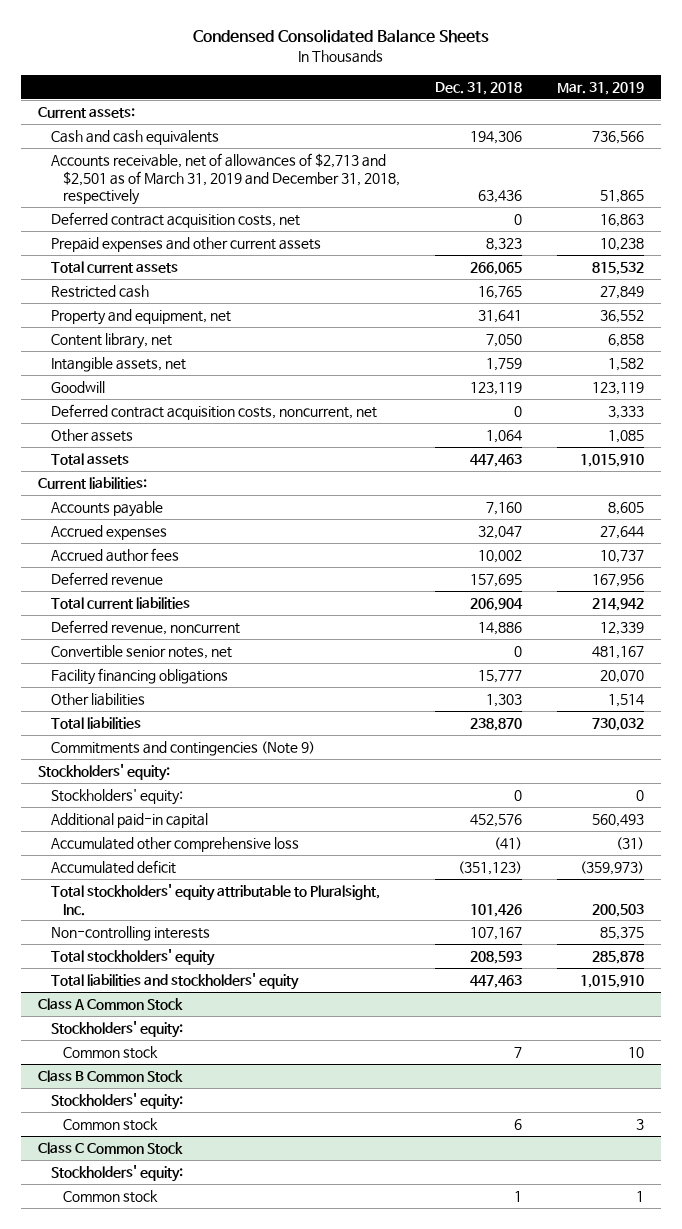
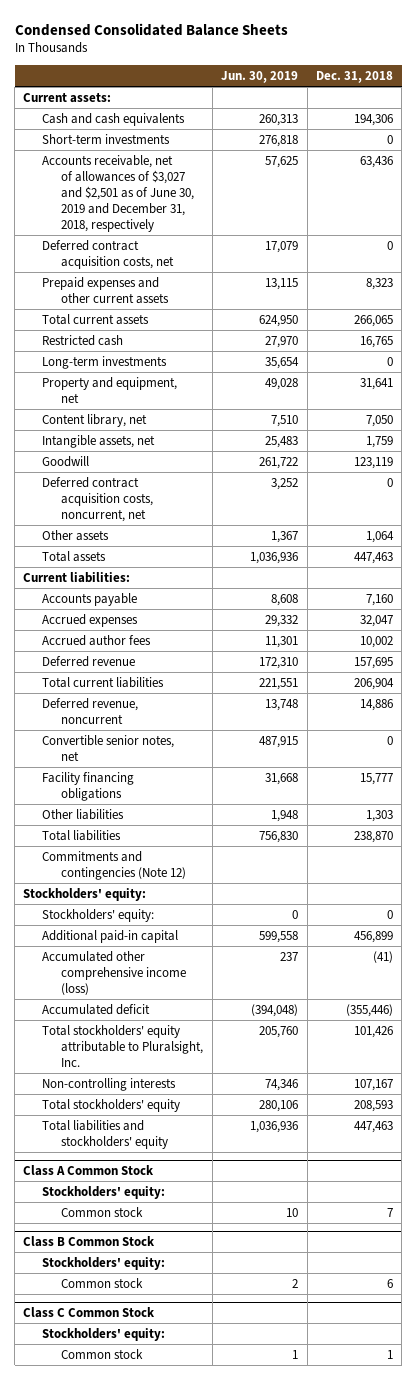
[556,81,644,95] Mar. 31, 2019 -> none
none -> [221,70,299,83] Jun. 30, 2019
none -> [42,133,171,144] Short-term investments
[50,152,401,206] Accounts receivable, net of allowances of $2,713 and $2,501 as of March 31, 2019 and December 31, 2018, respectively -> [42,154,195,233] Accounts receivable, net of allowances of $3,027 and $2,501 as of June 30, 2019 and December 31, 2018, respectively
none -> [42,355,168,369] Long-term investments
[50,740,315,756] Commitments and contingencies (Note 9) -> [42,850,187,880] Commitments and contingencies (Note 12)
[469,813,522,827] 452,576 -> [354,930,394,943] 456,899
[50,836,299,852] Accumulated other comprehensive loss -> [42,950,187,995] Accumulated other comprehensive income (loss)
[457,860,522,875] (351,123) -> [346,1003,394,1017] (355,446)

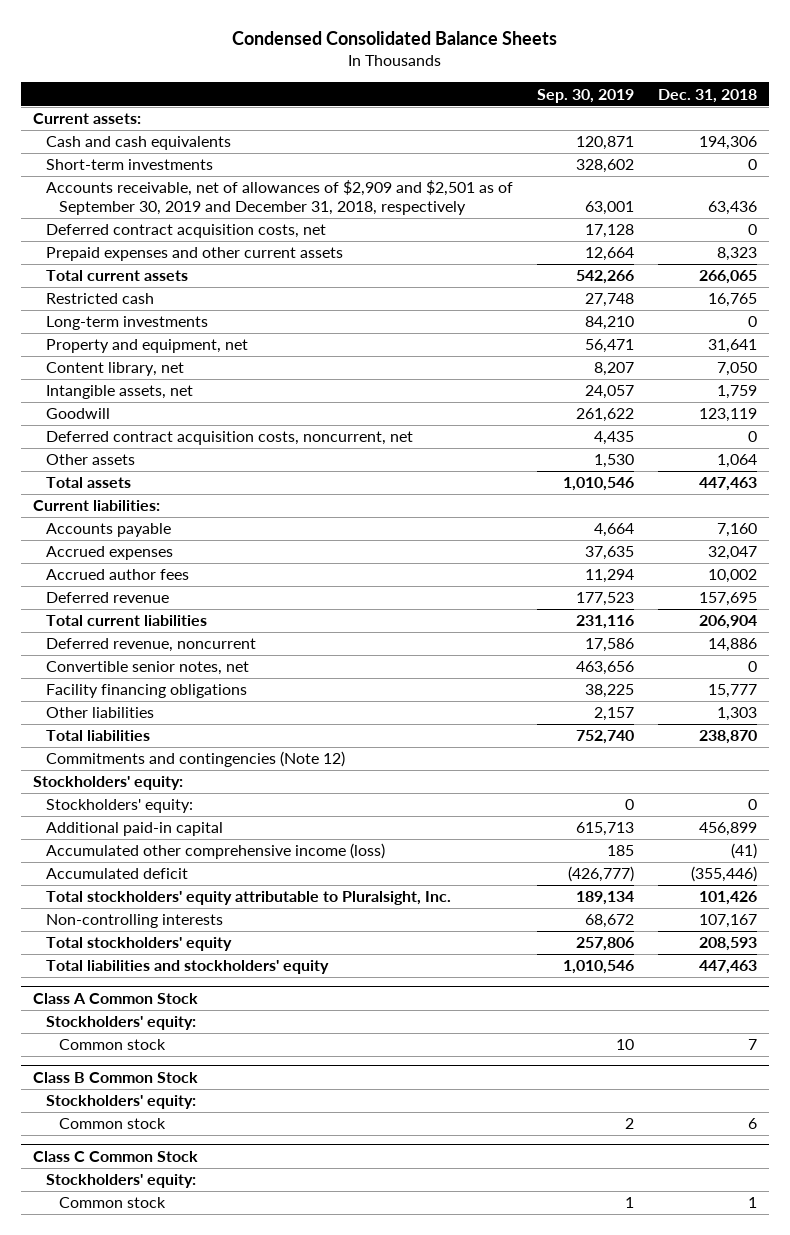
[221,70,299,83] Jun. 30, 2019 -> none
none -> [537,88,635,103] Sep. 30, 2019
[42,154,195,233] Accounts receivable, net of allowances of $3,027 and $2,501 as of June 30, 2019 and December 31, 2018, respectively -> [46,180,514,215] Accounts receivable, net of allowances of $2,909 and $2,501 as of September 30, 2019 and December 31, 2018, respectively

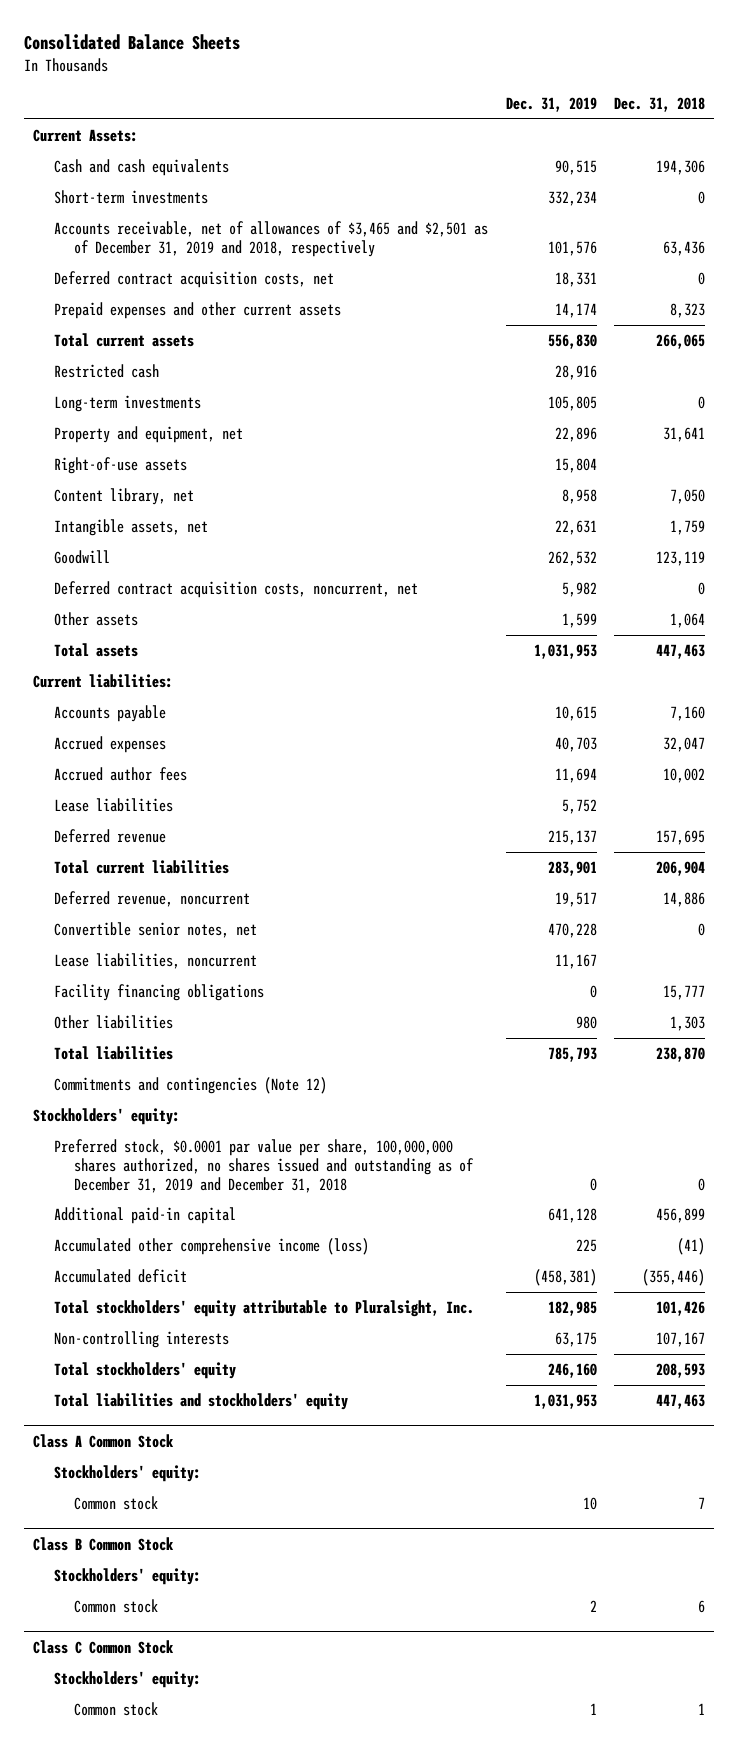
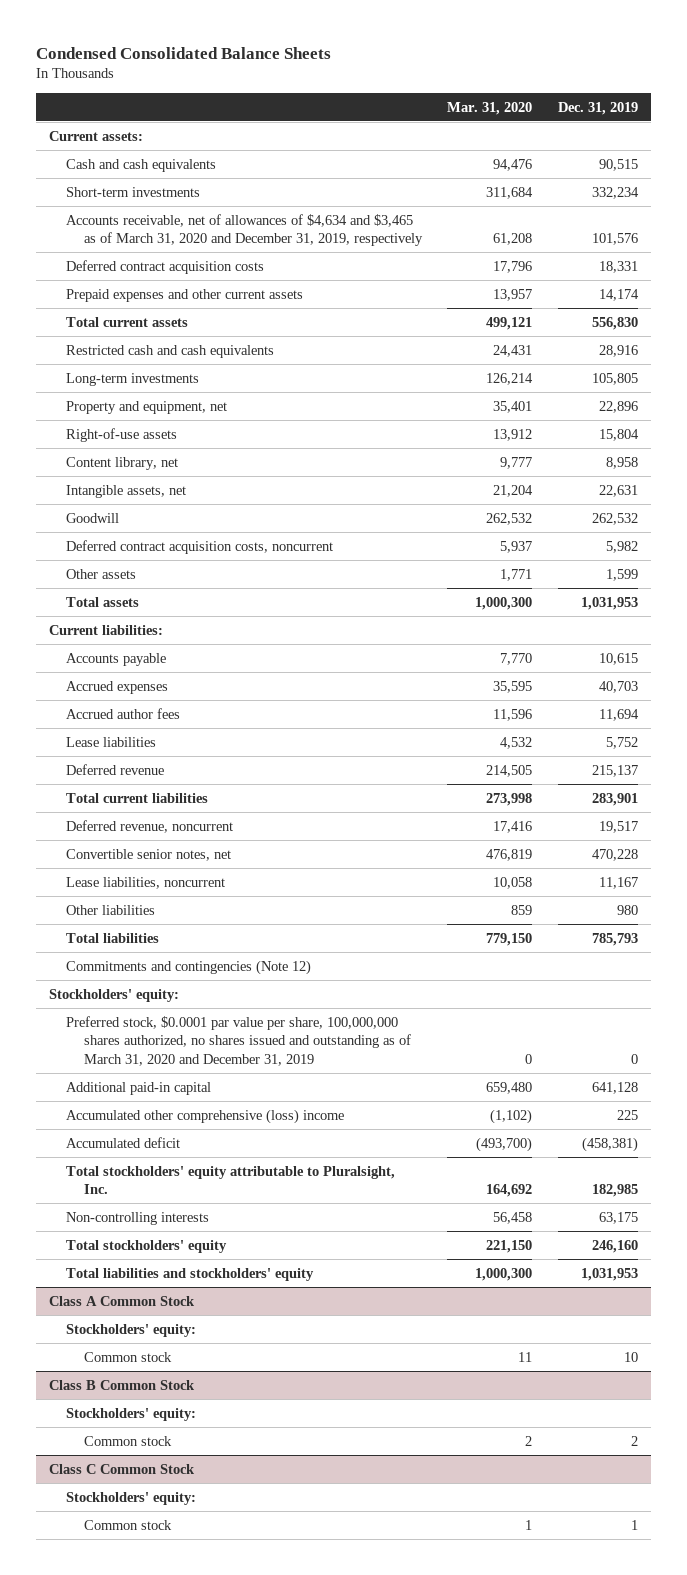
[24,34,241,51] Consolidated Balance Sheets -> [35,46,331,59] Condensed Consolidated Balance Sheets
[614,96,706,112] Dec. 31, 2018 -> none
none -> [447,101,533,115] Mar. 31, 2020
[33,129,139,143] Current Assets: -> [48,130,143,141] Current assets:
[53,221,488,257] Accounts receivable, net of allowances of $3,465 and $2,501 as of December 31, 2019 and 2018, respectively -> [66,213,423,247] Accounts receivable, net of allowances of $4,634 and $3,465 as of March 31, 2020 and December 31, 2019, respectively
[53,271,334,289] Deferred contract acquisition costs, net -> [66,259,265,274] Deferred contract acquisition costs
[53,364,159,379] Restricted cash -> [66,344,275,358] Restricted cash and cash equivalents
[53,581,418,599] Deferred contract acquisition costs, noncurrent, net -> [66,539,334,554] Deferred contract acquisition costs, noncurrent
[53,984,264,1002] Facility financing obligations -> none
[53,1139,475,1193] Preferred stock, $0.0001 par value per share, 100,000,000 shares authorized, no shares issued and outstanding as of December 31, 2019 and December 31, 2018 -> [66,1015,411,1066] Preferred stock, $0.0001 par value per share, 100,000,000 shares authorized, no shares issued and outstanding as of March 31, 2020 and December 31, 2019
[53,1238,369,1256] Accumulated other comprehensive income (loss) -> [66,1108,345,1124] Accumulated other comprehensive (loss) income

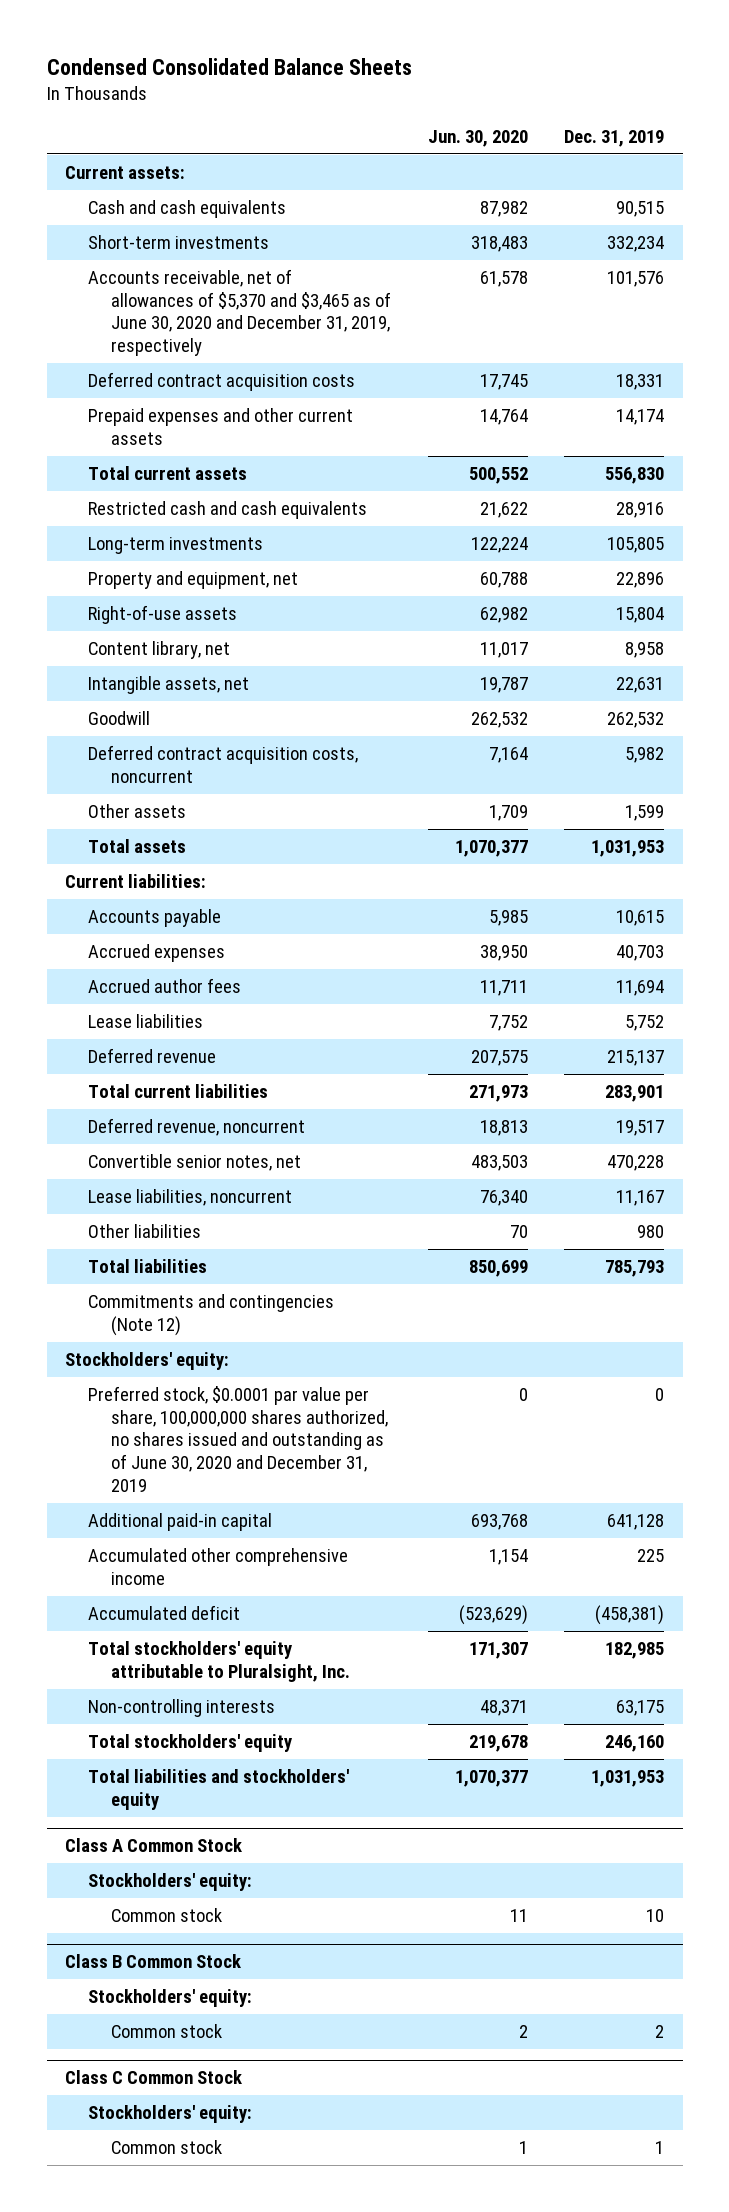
[447,101,533,115] Mar. 31, 2020 -> none
none -> [427,129,528,147] Jun. 30, 2020
[66,213,423,247] Accounts receivable, net of allowances of $4,634 and $3,465 as of March 31, 2020 and December 31, 2019, respectively -> [88,269,392,357] Accounts receivable, net of allowances of $5,370 and $3,465 as of June 30, 2020 and December 31, 2019, respectively
[66,1015,411,1066] Preferred stock, $0.0001 par value per share, 100,000,000 shares authorized, no shares issued and outstanding as of March 31, 2020 and December 31, 2019 -> [88,1386,389,1492] Preferred stock, $0.0001 par value per share, 100,000,000 shares authorized, no shares issued and outstanding as of June 30, 2020 and December 31, 2019
[66,1108,345,1124] Accumulated other comprehensive (loss) income -> [88,1548,349,1585] Accumulated other comprehensive income

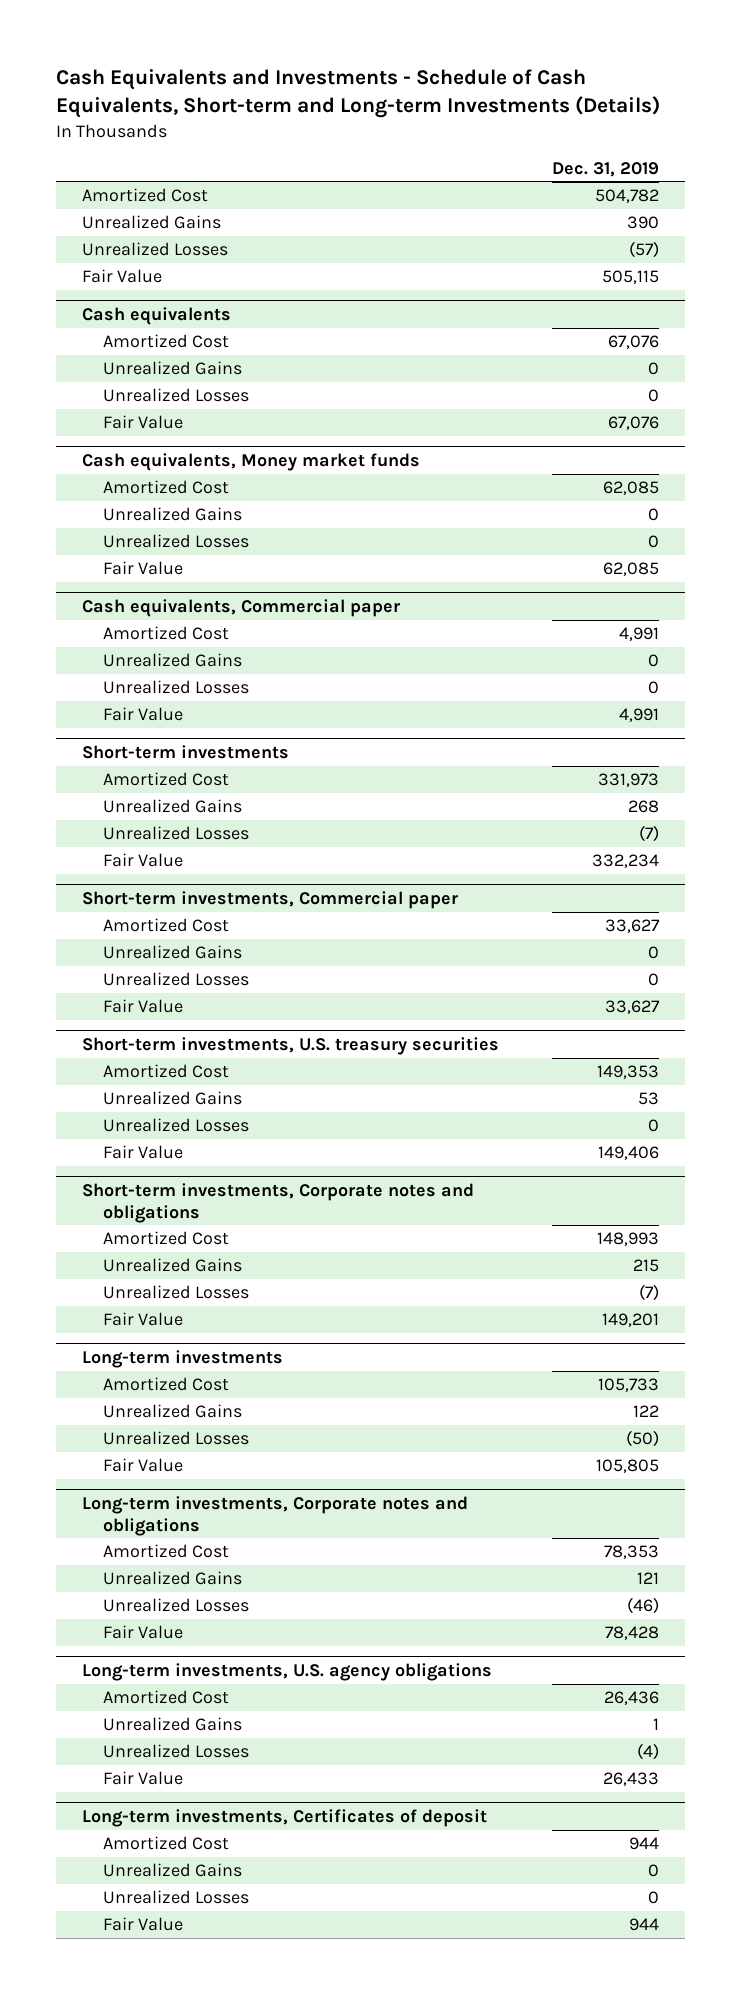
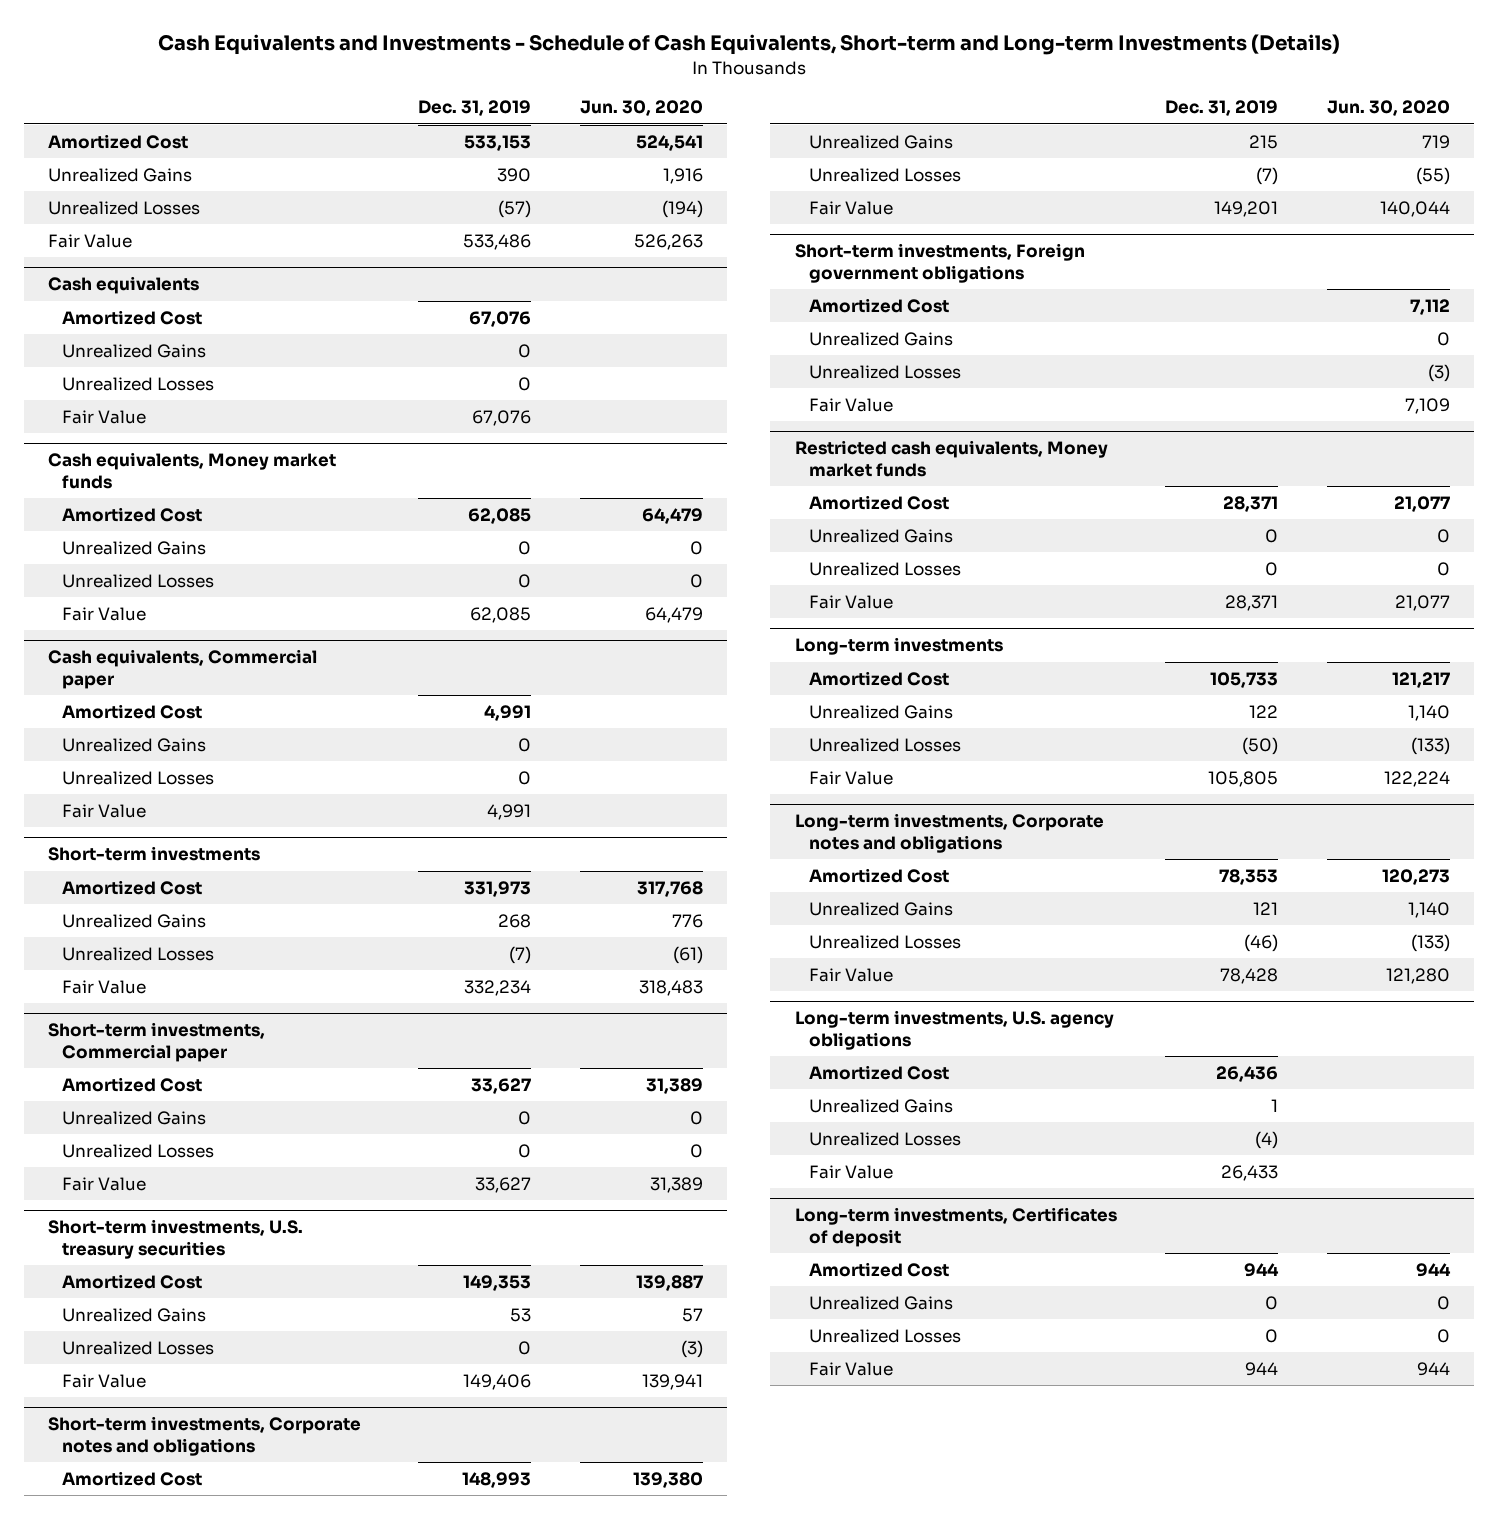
none -> [579,100,703,117] Jun. 30, 2020
[594,189,659,204] 504,782 -> [464,134,532,151] 533,153
[601,270,659,285] 505,115 -> [463,233,532,250] 533,486
none -> [794,243,1085,283] Short-term investments, Foreign government obligations
none -> [808,297,949,313] Amortized Cost
none -> [808,331,953,346] Unrealized Gains
none -> [808,364,961,379] Unrealized Losses
none -> [808,397,893,412] Fair Value
none -> [794,440,1108,477] Restricted cash equivalents, Money market funds
none -> [808,494,949,510] Amortized Cost
none -> [808,528,953,543] Unrealized Gains
none -> [808,561,961,576] Unrealized Losses
none -> [808,594,893,609] Fair Value

